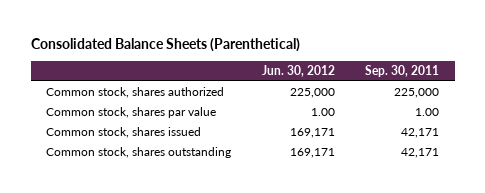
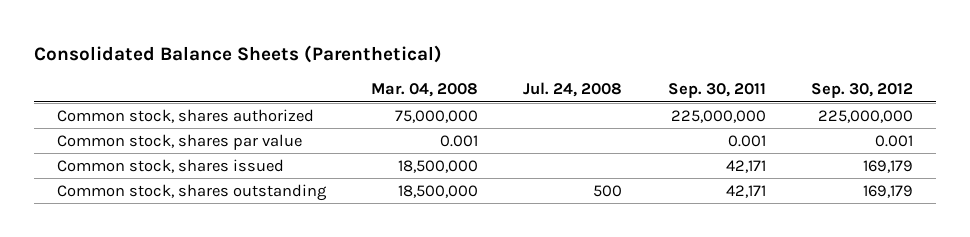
[261,65,335,78] Jun. 30, 2012 -> none
none -> [371,83,479,98] Mar. 04, 2008
none -> [523,82,623,98] Jul. 24, 2008
none -> [811,83,914,99] Sep. 30, 2012
[394,88,440,99] 225,000 -> [670,109,766,123] 225,000,000
[415,108,440,117] 1.00 -> [727,134,766,147] 0.001

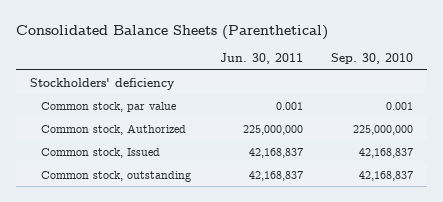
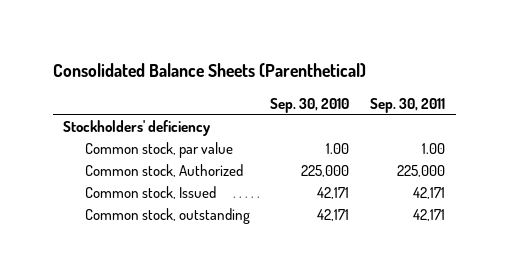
[219,53,303,65] Jun. 30, 2011 -> none
none -> [370,97,446,113] Sep. 30, 2011
[386,101,414,110] 0.001 -> [326,142,350,154] 1.00
[353,124,414,135] 225,000,000 -> [301,164,350,177] 225,000
[359,147,414,158] 42,168,837 -> [317,186,350,199] 42,171
[359,170,414,181] 42,168,837 -> [317,208,350,221] 42,171

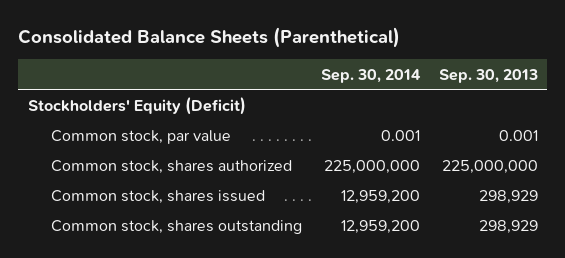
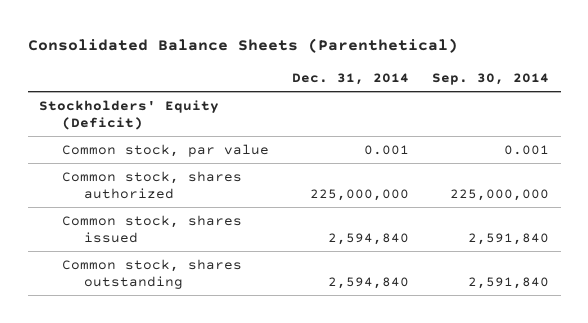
[438,68,538,83] Sep. 30, 2013 -> none
none -> [291,72,409,85] Dec. 31, 2014
[341,189,421,204] 12,959,200 -> [468,233,550,246] 2,591,840
[341,219,421,234] 12,959,200 -> [468,277,550,290] 2,591,840

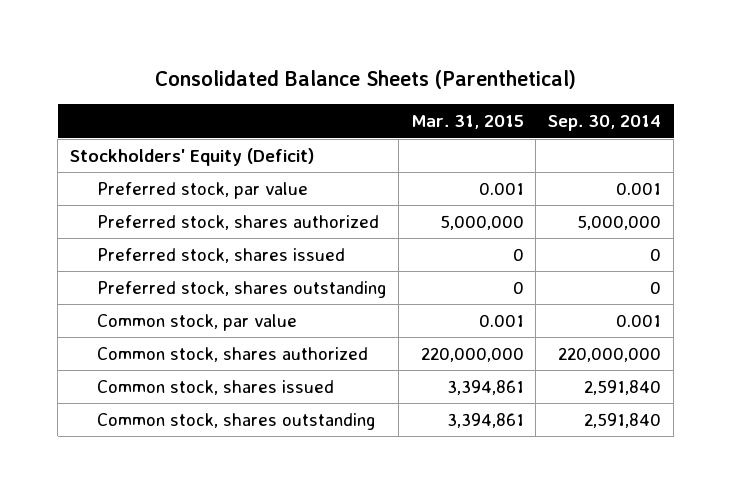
[291,72,409,85] Dec. 31, 2014 -> none
none -> [410,115,524,130] Mar. 31, 2015
none -> [96,181,308,199] Preferred stock, par value
none -> [96,214,379,230] Preferred stock, shares authorized
none -> [96,247,345,263] Preferred stock, shares issued
none -> [96,280,386,298] Preferred stock, shares outstanding
[450,189,550,202] 225,000,000 -> [558,346,662,362] 220,000,000

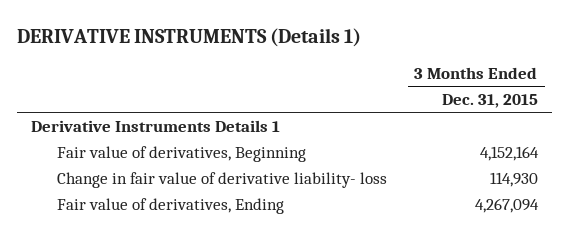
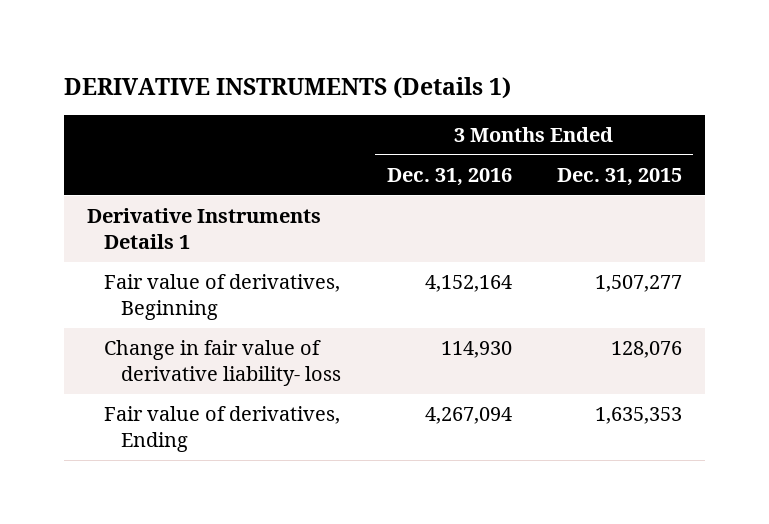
none -> [386,167,512,186] Dec. 31, 2016
[479,145,539,161] 4,152,164 -> [595,275,683,293] 1,507,277
[489,171,538,187] 114,930 -> [611,341,683,359] 128,076
[474,197,539,213] 4,267,094 -> [595,407,683,425] 1,635,353

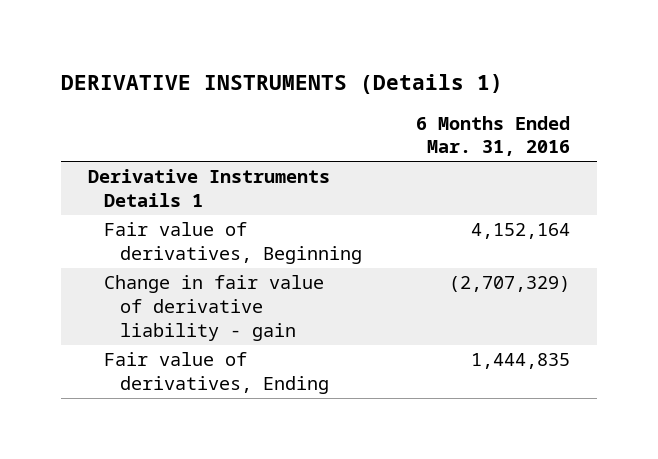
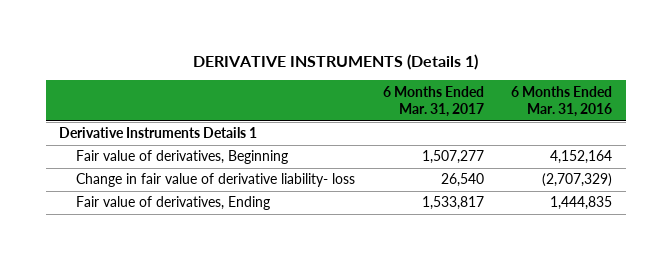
none -> [382,85,484,118] 6 Months Ended Mar. 31, 2017
[104,275,325,341] Change in fair value of derivative liability - gain -> [76,173,356,188] Change in fair value of derivative liability- loss

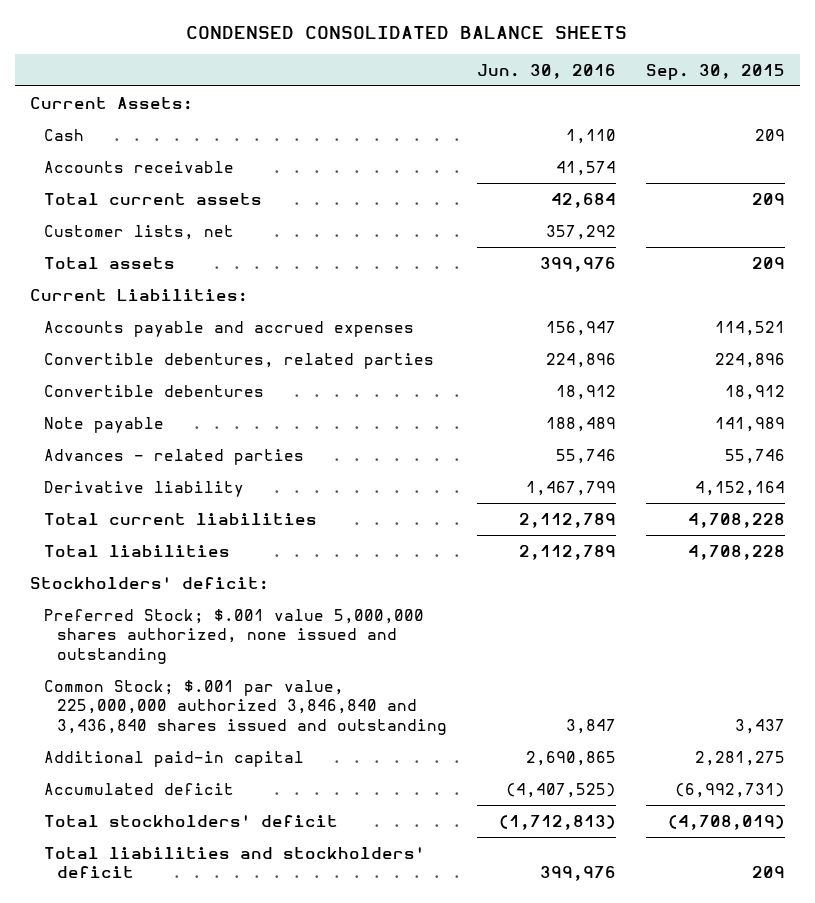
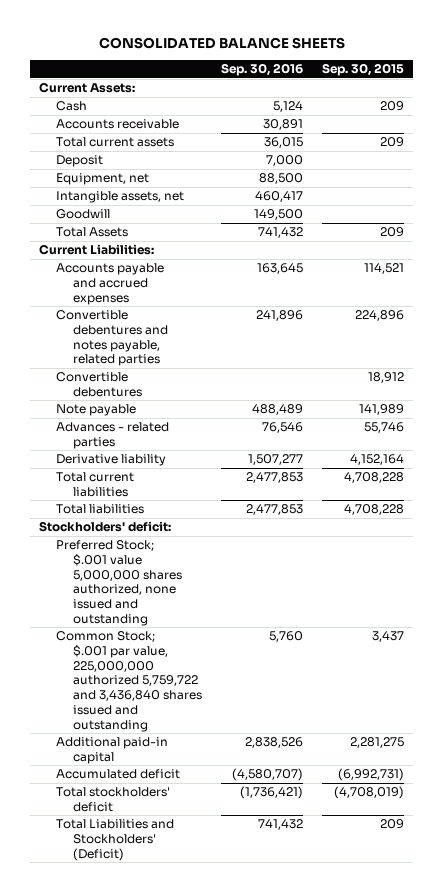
[186,25,628,39] CONDENSED CONSOLIDATED BALANCE SHEETS -> [98,37,345,50] CONSOLIDATED BALANCE SHEETS
[477,63,617,79] Jun. 30, 2016 -> none
none -> [221,63,304,77] Sep. 30, 2016
[43,224,234,240] Customer lists, net -> none
none -> [56,155,104,168] Deposit
none -> [56,173,150,186] Equipment, net
none -> [56,191,185,204] Intangible assets, net
none -> [56,209,111,220] Goodwill
[43,256,175,269] Total assets -> [56,227,129,238] Total Assets
[43,352,434,369] Convertible debentures, related parties -> [56,310,169,367] Convertible debentures and notes payable, related parties
[43,679,448,735] Common Stock; $.001 par value, 225,000,000 authorized 3,846,840 and 3,436,840 shares issued and outstanding -> [56,631,203,732] Common Stock; $.001 par value, 225,000,000 authorized 5,759,722 and 3,436,840 shares issued and outstanding
[43,846,425,879] Total liabilities and stockholders' deficit -> [56,819,175,861] Total Liabilities and Stockholders' (Deficit)

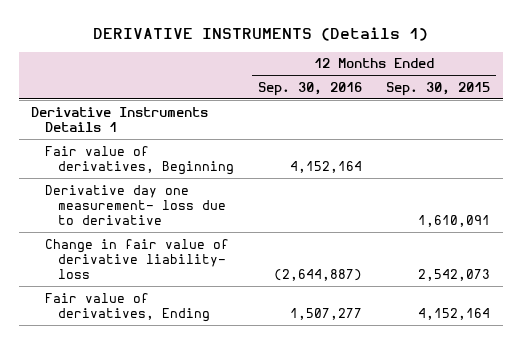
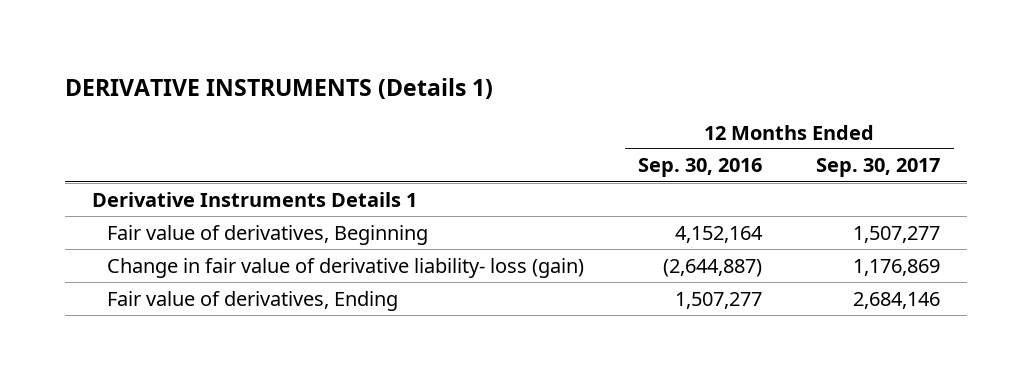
[386,81,491,96] Sep. 30, 2015 -> none
none -> [816,158,941,178] Sep. 30, 2017
[44,184,227,225] Derivative day one measurement- loss due to derivative -> none
[44,238,229,279] Change in fair value of derivative liability- loss -> [107,257,585,278] Change in fair value of derivative liability- loss (gain)

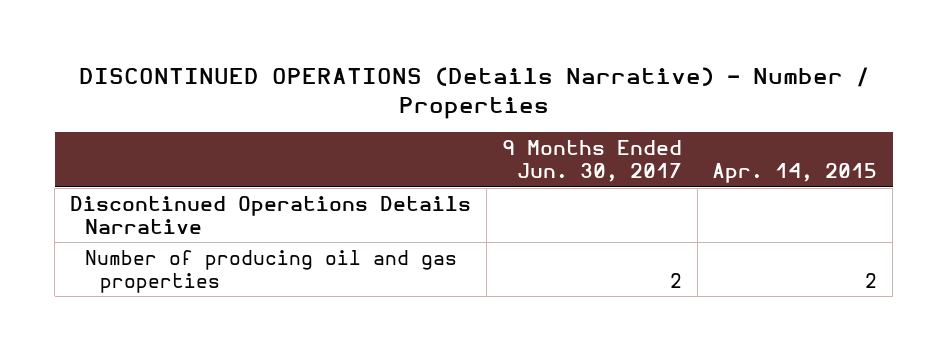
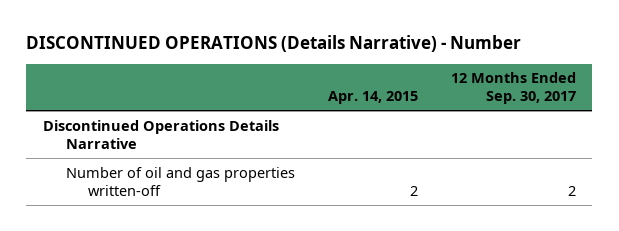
[78,66,869,120] DISCONTINUED OPERATIONS (Details Narrative) - Number / Properties -> [26,35,522,53] DISCONTINUED OPERATIONS (Details Narrative) - Number
[501,140,682,182] 9 Months Ended Jun. 30, 2017 -> none
none -> [450,72,576,105] 12 Months Ended Sep. 30, 2017
[84,250,457,293] Number of producing oil and gas properties -> [65,166,295,196] Number of oil and gas properties written-off

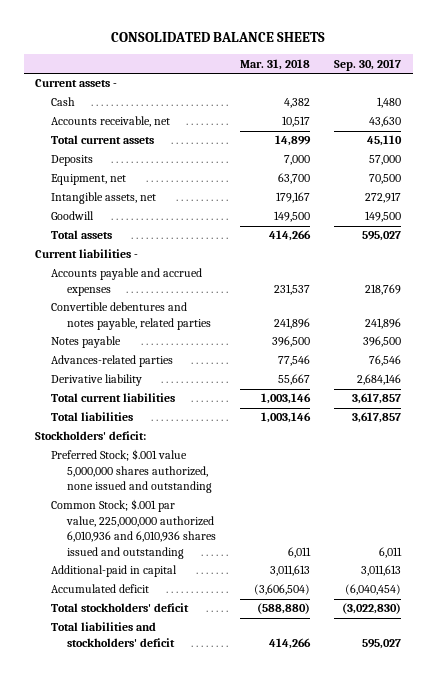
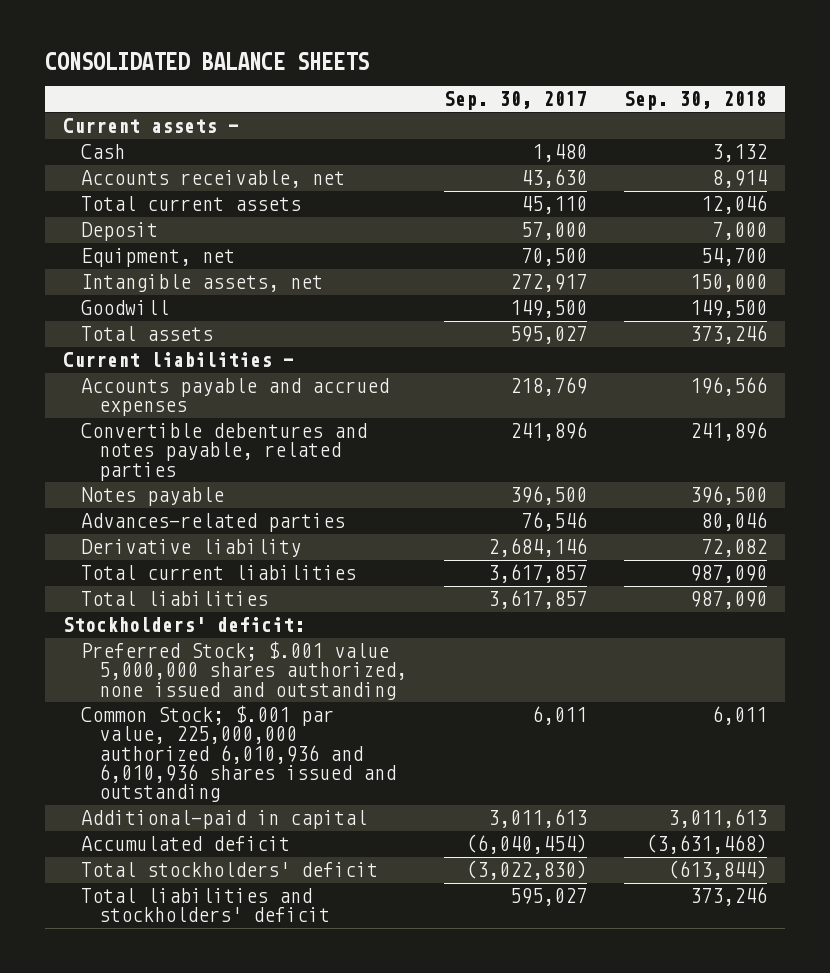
[240,58,311,70] Mar. 31, 2018 -> none
none -> [623,91,767,111] Sep. 30, 2018
[51,155,94,167] Deposits -> [81,222,159,242] Deposit

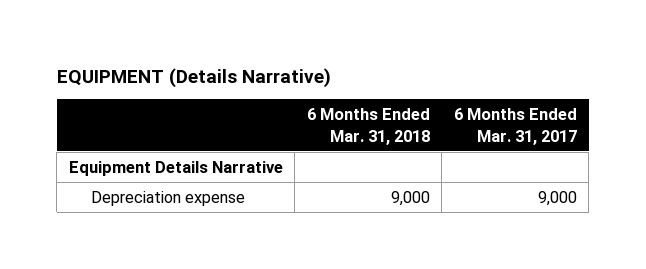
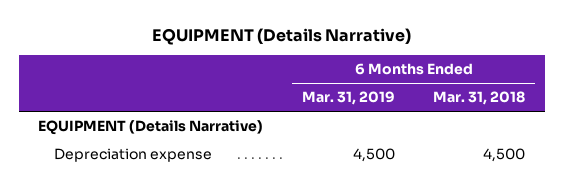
[453,108,577,145] 6 Months Ended Mar. 31, 2017 -> none
none -> [301,91,395,106] Mar. 31, 2019
[68,160,283,176] Equipment Details Narrative -> [38,120,264,136] EQUIPMENT (Details Narrative)
[390,190,430,206] 9,000 -> [483,148,526,163] 4,500

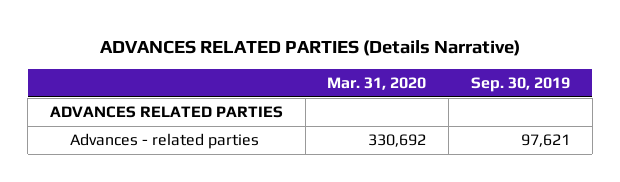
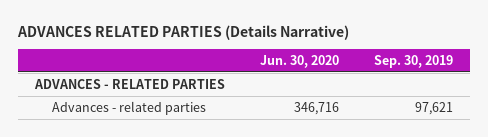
[327,76,427,90] Mar. 31, 2020 -> none
none -> [260,55,340,69] Jun. 30, 2020
[49,106,283,119] ADVANCES RELATED PARTIES -> [34,78,226,89] ADVANCES - RELATED PARTIES

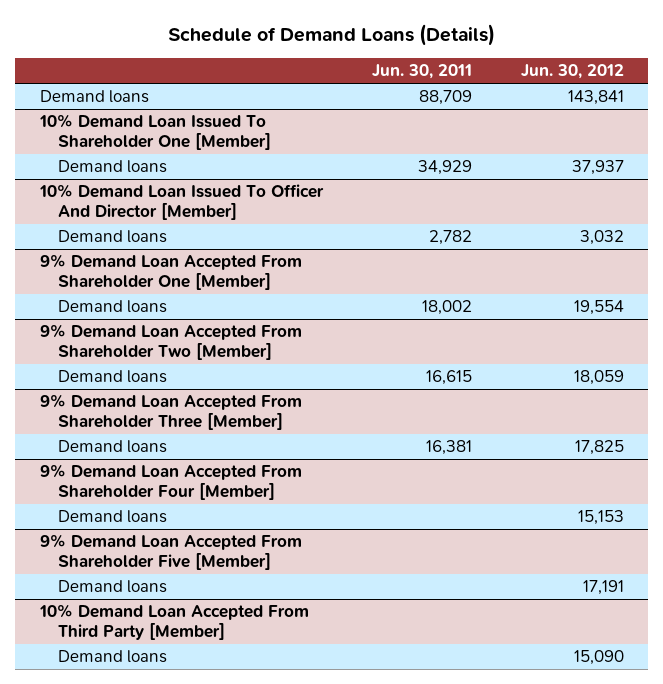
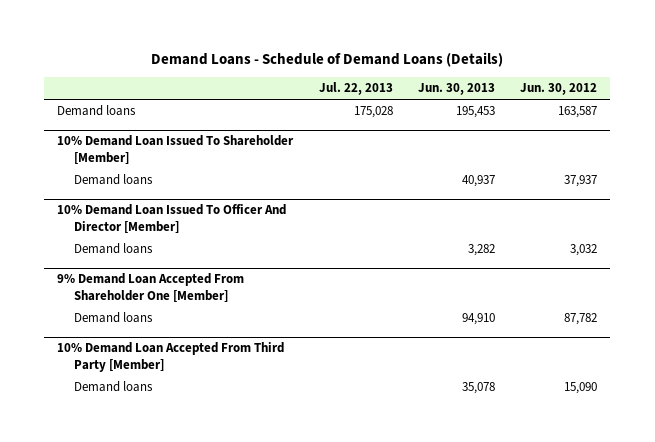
[167,24,495,47] Schedule of Demand Loans (Details) -> [151,52,504,68] Demand Loans - Schedule of Demand Loans (Details)
[371,64,472,80] Jun. 30, 2011 -> none
none -> [318,82,393,96] Jul. 22, 2013
none -> [417,83,495,96] Jun. 30, 2013
[567,90,624,106] 143,841 -> [558,106,598,119] 163,587
[38,114,271,151] 10% Demand Loan Issued To Shareholder One [Member] -> [57,135,295,164] 10% Demand Loan Issued To Shareholder [Member]
[39,324,302,361] 9% Demand Loan Accepted From Shareholder Two [Member] -> none
[57,370,167,384] Demand loans -> none
[39,394,302,431] 9% Demand Loan Accepted From Shareholder Three [Member] -> none
[57,440,167,454] Demand loans -> none
[39,464,302,501] 9% Demand Loan Accepted From Shareholder Four [Member] -> none
[57,510,167,524] Demand loans -> none
[39,534,302,571] 9% Demand Loan Accepted From Shareholder Five [Member] -> none
[57,580,167,594] Demand loans -> none
[573,300,624,316] 19,554 -> [564,313,598,326] 87,782

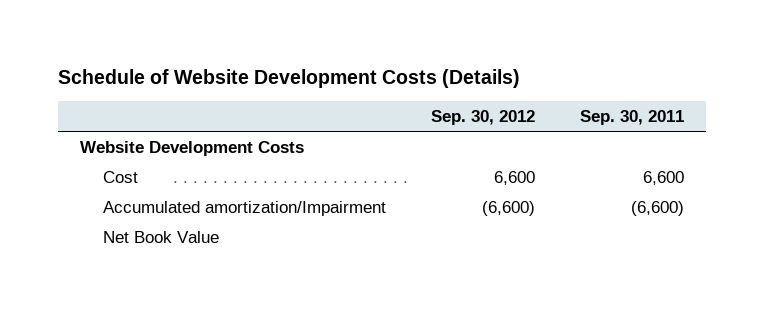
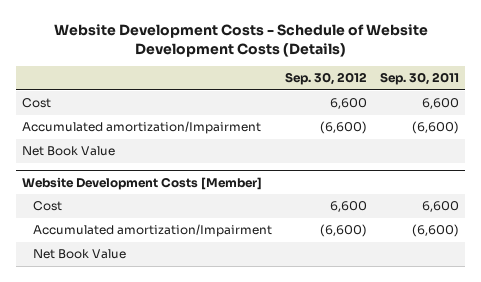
[57,69,520,89] Schedule of Website Development Costs (Details) -> [53,23,428,57] Website Development Costs - Schedule of Website Development Costs (Details)
[80,140,305,156] Website Development Costs -> none
none -> [22,176,263,190] Website Development Costs [Member]
none -> [33,201,63,212] Cost
none -> [33,224,273,238] Accumulated amortization/Impairment
none -> [33,249,127,260] Net Book Value

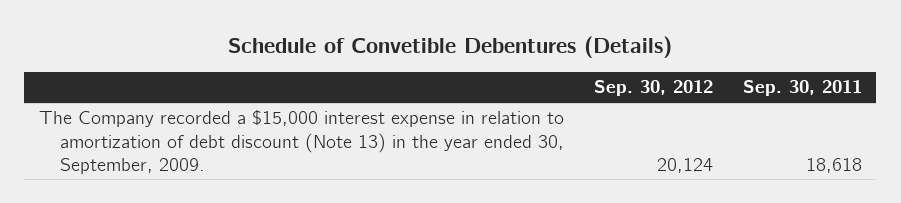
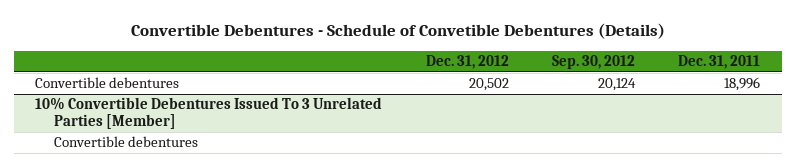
[228,36,673,59] Schedule of Convetible Debentures (Details) -> [130,23,665,40] Convertible Debentures - Schedule of Convetible Debentures (Details)
[742,80,862,97] Sep. 30, 2011 -> none
none -> [425,55,509,70] Dec. 31, 2012
none -> [678,55,761,70] Dec. 31, 2011
[39,110,565,174] The Company recorded a $15,000 interest expense in relation to amortization of debt discount (Note 13) in the year ended 30, September, 2009. -> [35,77,180,89] Convertible debentures
none -> [35,97,383,130] 10% Convertible Debentures Issued To 3 Unrelated Parties [Member]
none -> [54,136,199,148] Convertible debentures

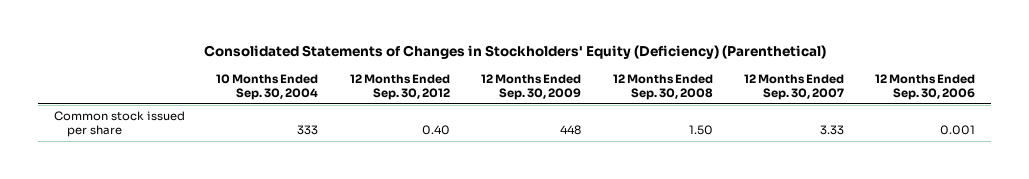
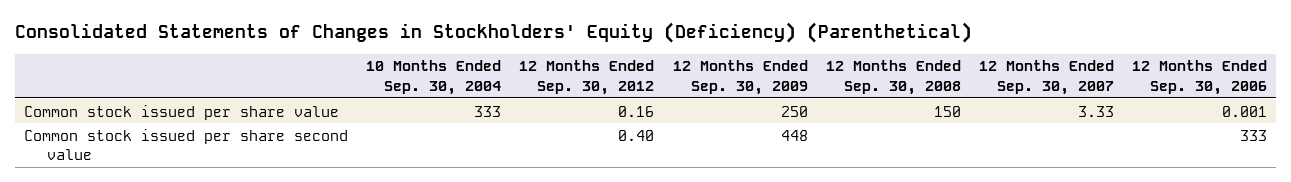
[54,111,186,138] Common stock issued per share -> [23,104,339,120] Common stock issued per share value
[421,125,450,136] 0.40 -> [618,105,655,117] 0.16
[560,125,582,136] 448 -> [780,105,808,117] 250
[688,125,713,136] 1.50 -> [933,105,961,117] 150
none -> [23,128,348,161] Common stock issued per share second value

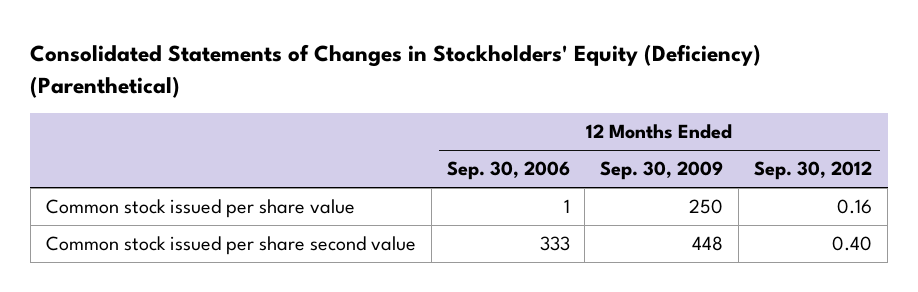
[366,60,502,95] 10 Months Ended Sep. 30, 2004 -> none
[825,60,961,95] 12 Months Ended Sep. 30, 2008 -> none
[979,60,1115,95] 12 Months Ended Sep. 30, 2007 -> none
[1222,105,1268,117] 0.001 -> [563,199,570,214] 1

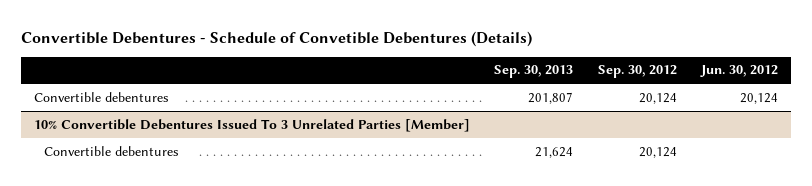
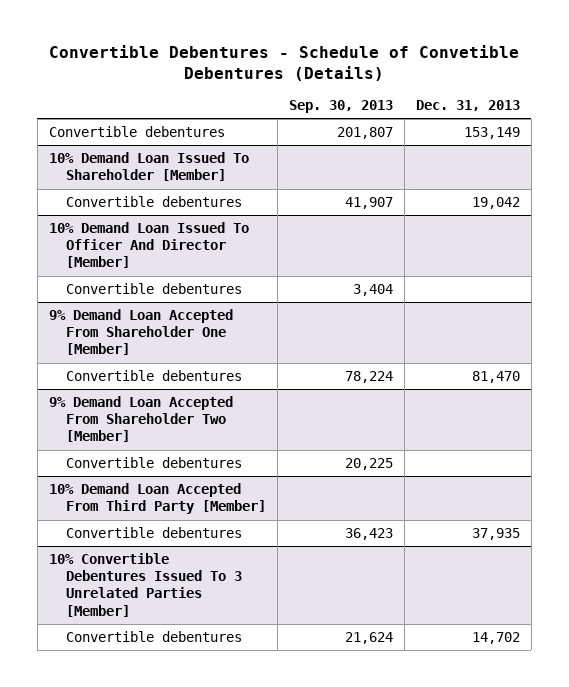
[597,65,677,79] Sep. 30, 2012 -> none
[700,65,779,78] Jun. 30, 2012 -> none
none -> [416,100,521,112] Dec. 31, 2013
none -> [48,152,249,182] 10% Demand Loan Issued To Shareholder [Member]
none -> [66,196,243,208] Convertible debentures
none -> [48,222,249,269] 10% Demand Loan Issued To Officer And Director [Member]
none -> [66,283,243,295] Convertible debentures
none -> [48,309,233,356] 9% Demand Loan Accepted From Shareholder One [Member]
none -> [66,370,243,382] Convertible debentures
none -> [48,396,233,443] 9% Demand Loan Accepted From Shareholder Two [Member]
none -> [66,457,243,469] Convertible debentures
none -> [48,483,267,515] 10% Demand Loan Accepted From Third Party [Member]
none -> [66,527,243,539] Convertible debentures

